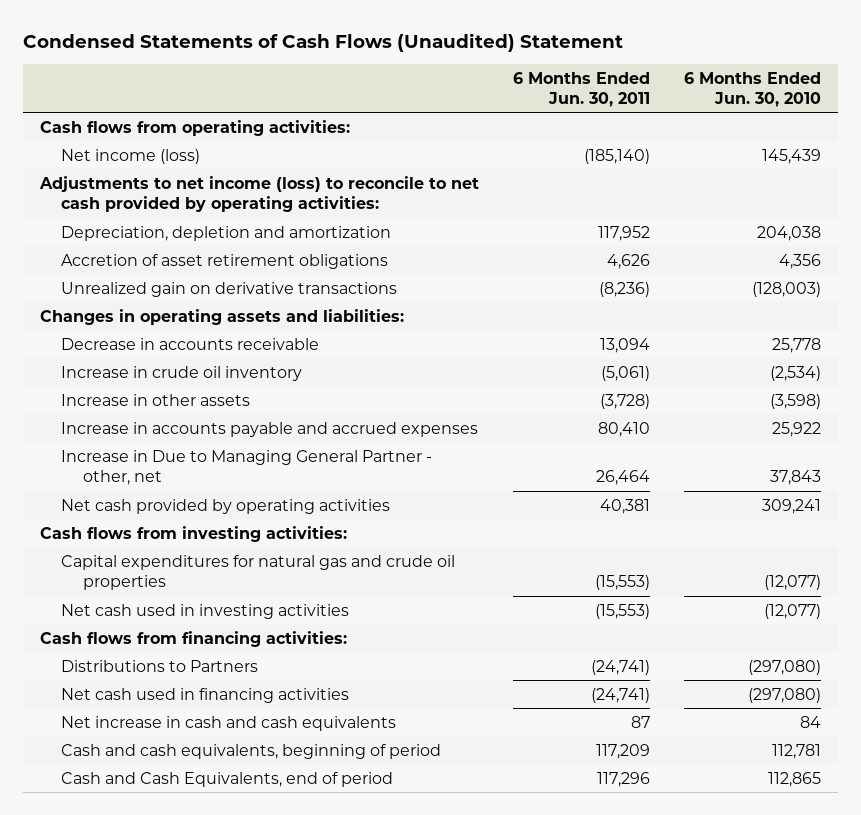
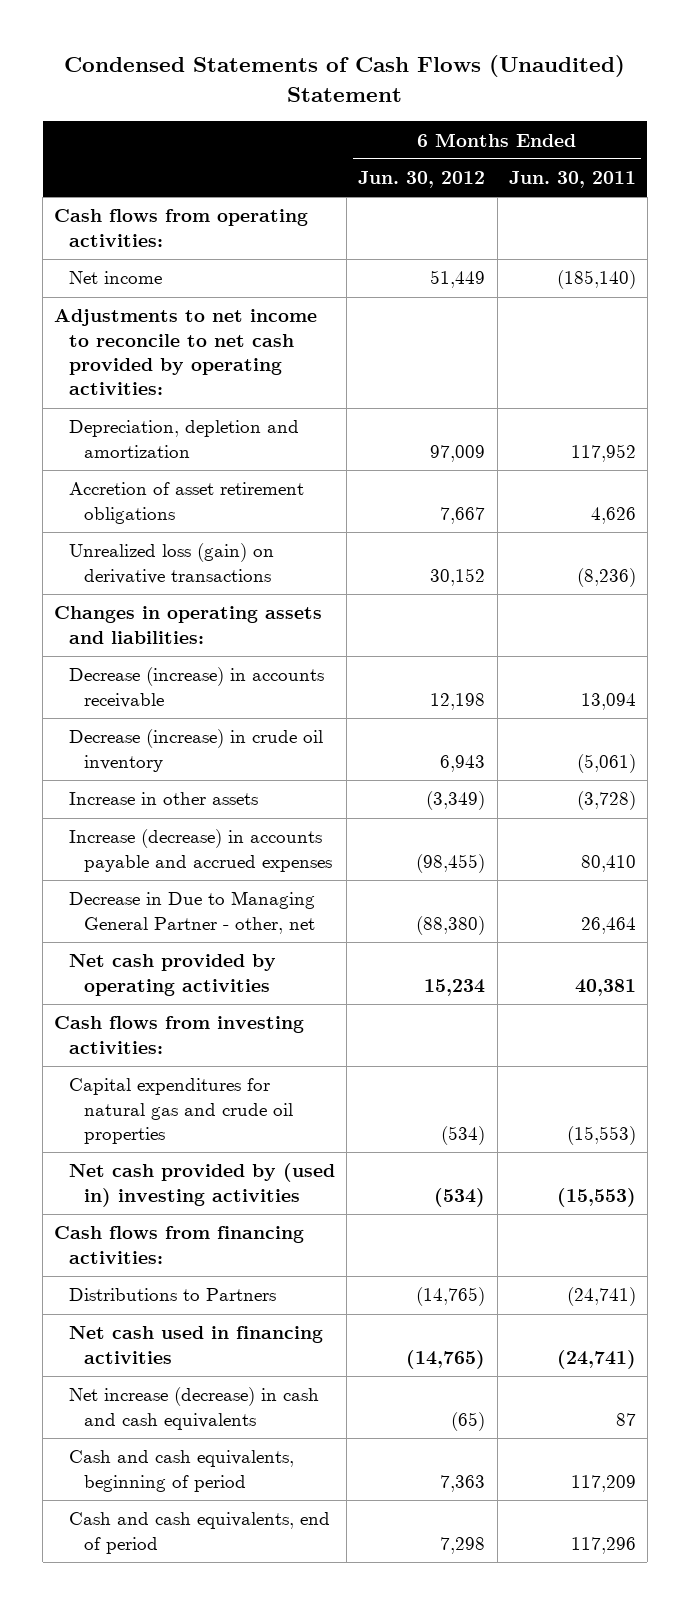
[684,71,822,107] 6 Months Ended Jun. 30, 2010 -> none
none -> [358,171,486,189] Jun. 30, 2012
[61,148,201,164] Net income (loss) -> [69,271,163,285] Net income
[39,175,480,213] Adjustments to net income (loss) to reconcile to net cash provided by operating activities: -> [54,309,318,396] Adjustments to net income to reconcile to net cash provided by operating activities:
[61,281,398,297] Unrealized gain on derivative transactions -> [69,543,275,584] Unrealized loss (gain) on derivative transactions
[61,337,320,350] Decrease in accounts receivable -> [69,667,325,708] Decrease (increase) in accounts receivable
[61,365,303,381] Increase in crude oil inventory -> [69,729,324,772] Decrease (increase) in crude oil inventory
[61,421,479,437] Increase in accounts payable and accrued expenses -> [69,829,333,872] Increase (decrease) in accounts payable and accrued expenses
[61,449,433,486] Increase in Due to Managing General Partner - other, net -> [69,891,316,934] Decrease in Due to Managing General Partner - other, net
[61,603,350,619] Net cash used in investing activities -> [69,1163,336,1207] Net cash provided by (used in) investing activities
[61,715,397,731] Net increase in cash and cash equivalents -> [69,1387,320,1430] Net increase (decrease) in cash and cash equivalents
[61,771,394,787] Cash and Cash Equivalents, end of period -> [69,1512,331,1554] Cash and cash equivalents, end of period

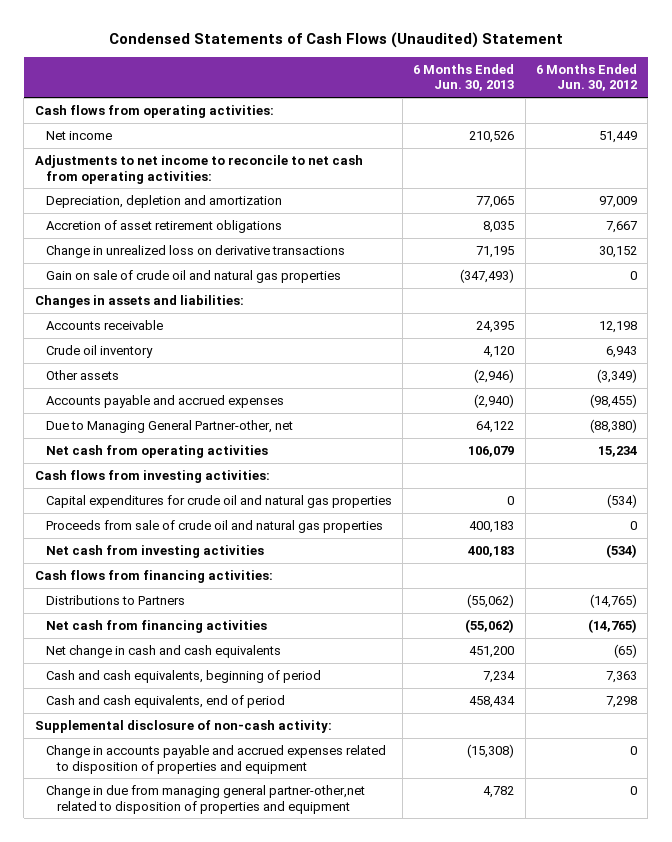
[508,171,636,189] Jun. 30, 2011 -> none
none -> [413,63,515,92] 6 Months Ended Jun. 30, 2013
[54,309,318,396] Adjustments to net income to reconcile to net cash provided by operating activities: -> [34,154,363,184] Adjustments to net income to reconcile to net cash from operating activities:
[69,543,275,584] Unrealized loss (gain) on derivative transactions -> [45,244,345,258] Change in unrealized loss on derivative transactions
none -> [45,269,341,283] Gain on sale of crude oil and natural gas properties
[54,606,323,644] Changes in operating assets and liabilities: -> [34,294,244,308] Changes in assets and liabilities:
[69,667,325,708] Decrease (increase) in accounts receivable -> [45,319,163,330] Accounts receivable
[69,729,324,772] Decrease (increase) in crude oil inventory -> [45,344,153,358] Crude oil inventory
[69,792,259,806] Increase in other assets -> [45,369,119,380] Other assets
[69,829,333,872] Increase (decrease) in accounts payable and accrued expenses -> [45,394,284,408] Accounts payable and accrued expenses
[69,891,316,934] Decrease in Due to Managing General Partner - other, net -> [45,419,293,433] Due to Managing General Partner-other, net
[69,954,277,996] Net cash provided by operating activities -> [45,444,268,458] Net cash from operating activities
[69,1078,294,1145] Capital expenditures for natural gas and crude oil properties -> [45,494,392,508] Capital expenditures for crude oil and natural gas properties
none -> [45,519,383,533] Proceeds from sale of crude oil and natural gas properties
[69,1163,336,1207] Net cash provided by (used in) investing activities -> [45,544,264,558] Net cash from investing activities
[69,1326,324,1364] Net cash used in financing activities -> [45,619,267,633] Net cash from financing activities
[69,1387,320,1430] Net increase (decrease) in cash and cash equivalents -> [45,644,281,658] Net change in cash and cash equivalents
none -> [34,719,332,733] Supplemental disclosure of non-cash activity:
none -> [45,744,386,774] Change in accounts payable and accrued expenses related to disposition of properties and equipment
none -> [45,784,365,814] Change in due from managing general partner-other,net related to disposition of properties and equipment

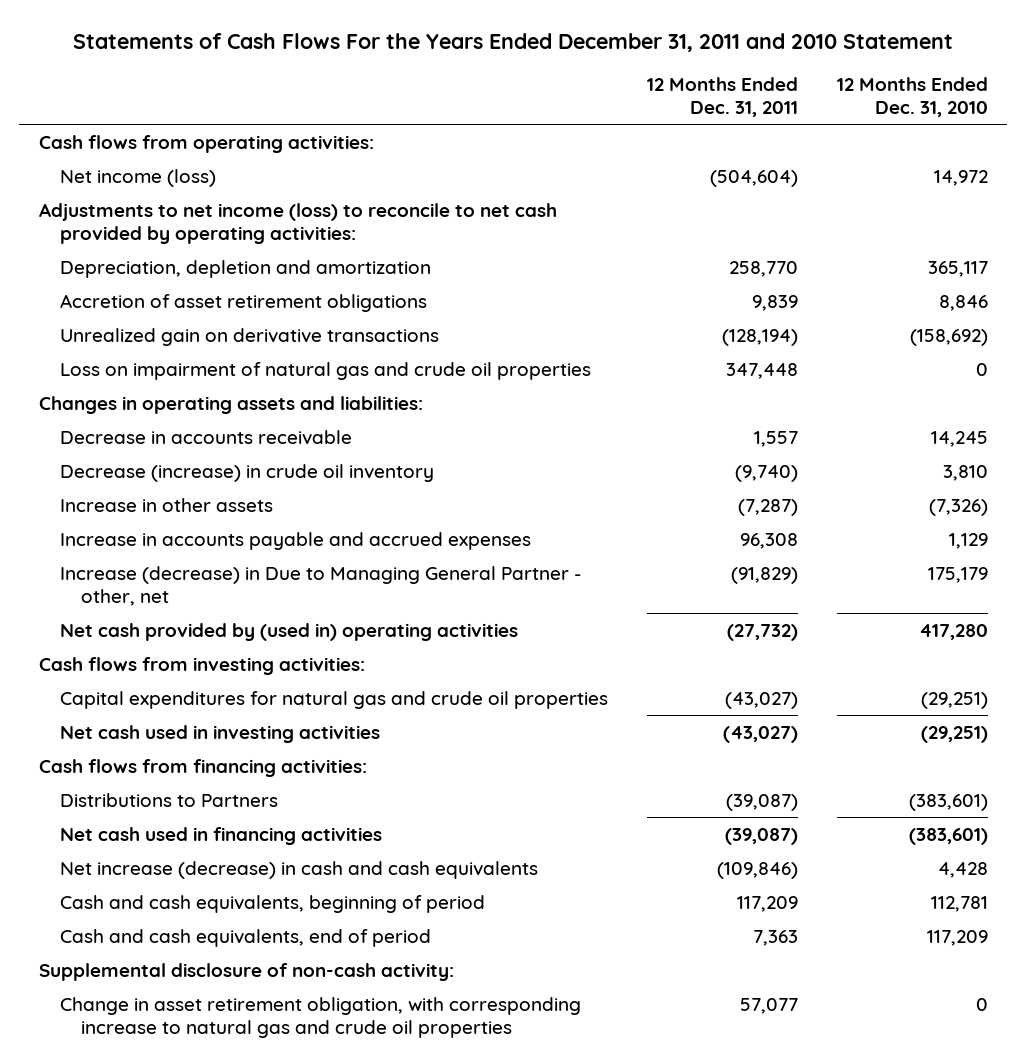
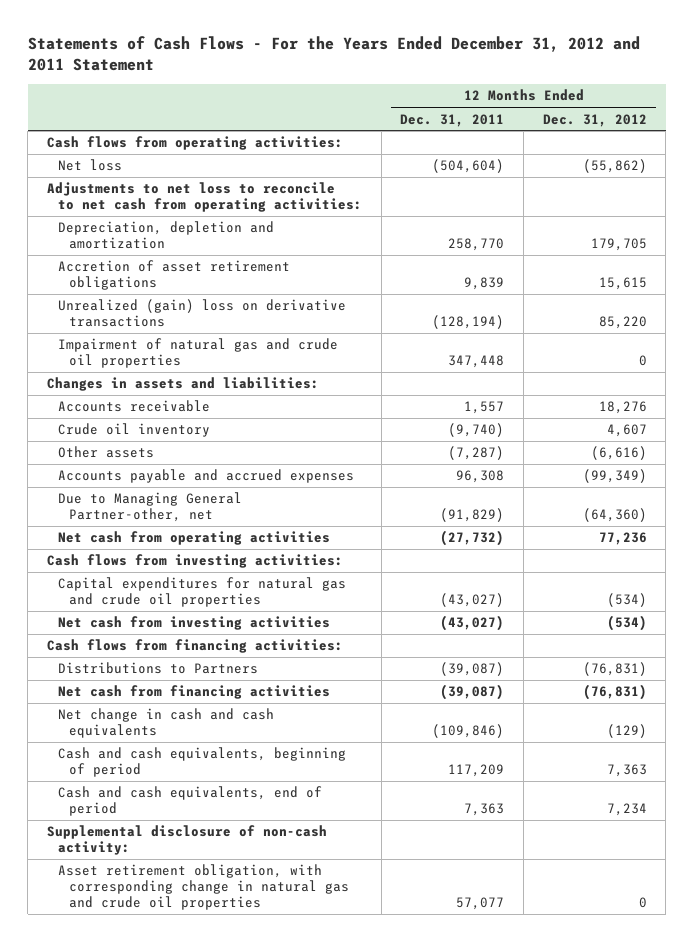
[73,32,954,52] Statements of Cash Flows For the Years Ended December 31, 2011 and 2010 Statement -> [27,35,640,72] Statements of Cash Flows - For the Years Ended December 31, 2012 and 2011 Statement
[836,77,988,118] 12 Months Ended Dec. 31, 2010 -> none
none -> [542,113,647,127] Dec. 31, 2012
[59,168,216,187] Net income (loss) -> [58,159,123,172] Net loss
[38,202,557,244] Adjustments to net income (loss) to reconcile to net cash provided by operating activities: -> [46,182,363,213] Adjustments to net loss to reconcile to net cash from operating activities:
[59,327,439,346] Unrealized gain on derivative transactions -> [58,299,347,328] Unrealized (gain) loss on derivative transactions
[59,361,591,380] Loss on impairment of natural gas and crude oil properties -> [58,338,339,369] Impairment of natural gas and crude oil properties
[38,395,423,414] Changes in operating assets and liabilities: -> [46,377,319,392] Changes in assets and liabilities:
[59,429,352,445] Decrease in accounts receivable -> [58,400,211,413] Accounts receivable
[59,463,434,482] Decrease (increase) in crude oil inventory -> [58,423,211,438] Crude oil inventory
[59,497,273,512] Increase in other assets -> [58,446,155,459] Other assets
[59,531,531,550] Increase in accounts payable and accrued expenses -> [58,469,355,484] Accounts payable and accrued expenses
[59,565,581,606] Increase (decrease) in Due to Managing General Partner - other, net -> [58,492,243,523] Due to Managing General Partner-other, net
[59,622,518,641] Net cash provided by (used in) operating activities -> [58,531,331,546] Net cash from operating activities
[59,724,380,743] Net cash used in investing activities -> [58,616,331,631] Net cash from investing activities
[59,826,382,845] Net cash used in financing activities -> [58,685,331,700] Net cash from financing activities
[59,860,538,879] Net increase (decrease) in cash and cash equivalents -> [58,708,275,739] Net change in cash and cash equivalents
[59,996,581,1038] Change in asset retirement obligation, with corresponding increase to natural gas and crude oil properties -> [58,864,350,911] Asset retirement obligation, with corresponding change in natural gas and crude oil properties

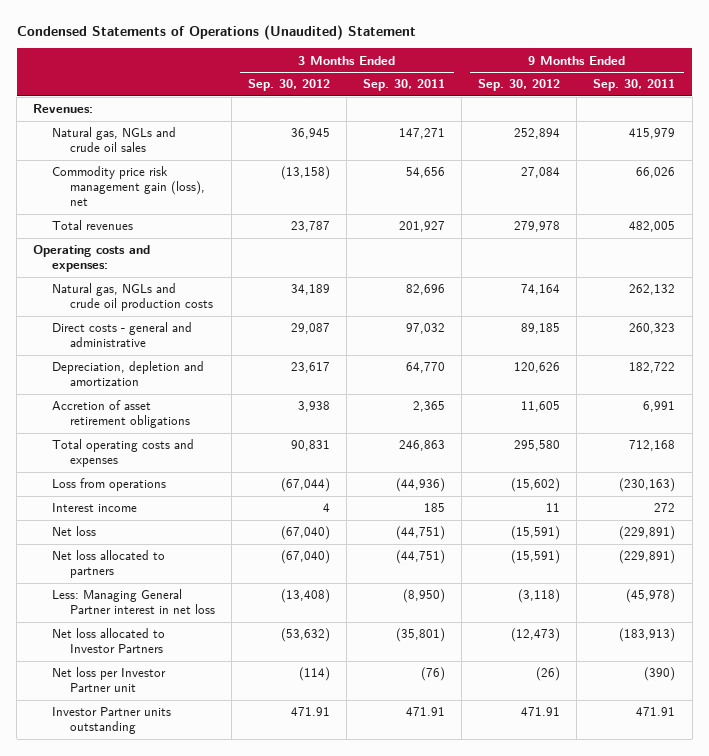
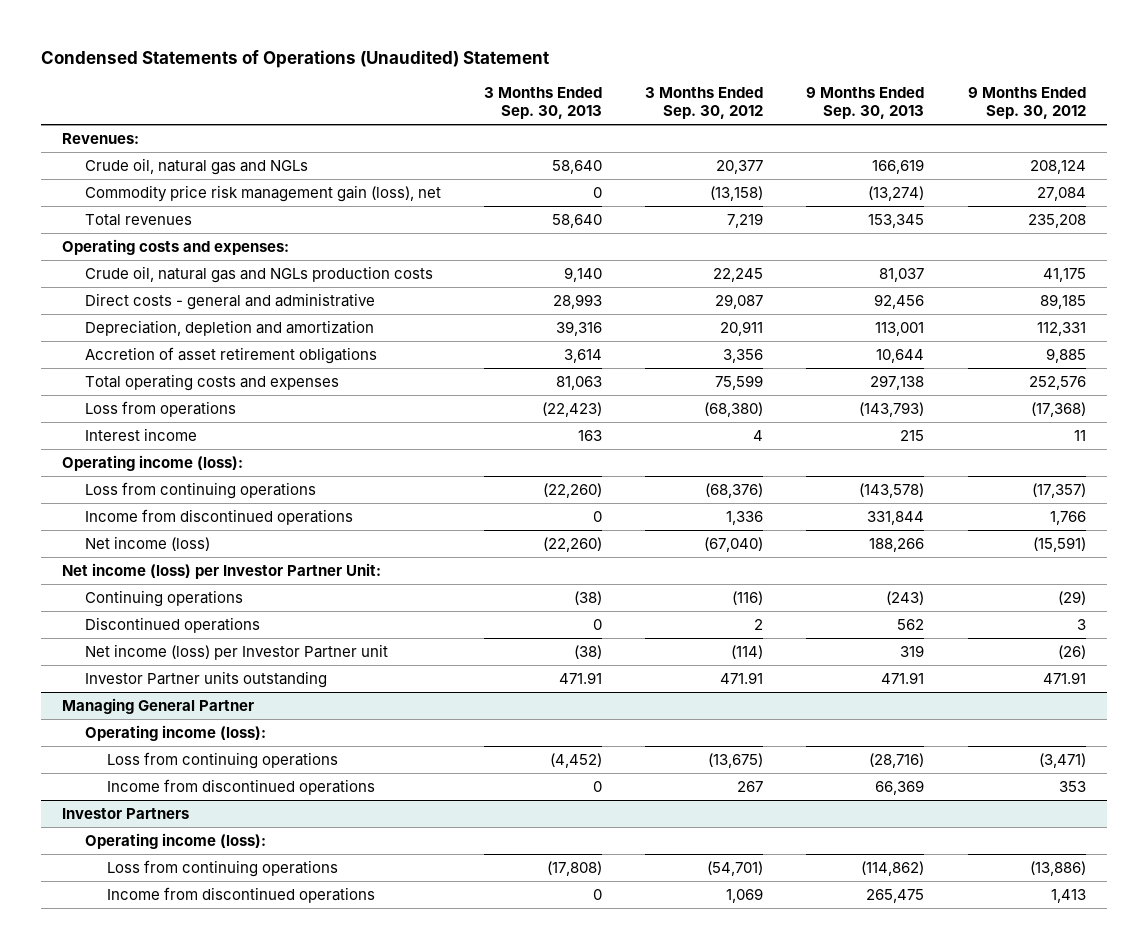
[363,79,446,92] Sep. 30, 2011 -> none
[593,79,676,92] Sep. 30, 2011 -> none
none -> [483,86,602,120] 3 Months Ended Sep. 30, 2013
none -> [806,86,925,120] 9 Months Ended Sep. 30, 2013
[51,127,176,153] Natural gas, NGLs and crude oil sales -> [84,157,308,175] Crude oil, natural gas and NGLs
[291,128,331,140] 36,945 -> [716,159,764,174] 20,377
[514,128,561,140] 252,894 -> [1029,159,1086,174] 208,124
[291,221,331,233] 23,787 -> [727,212,764,228] 7,219
[514,221,561,233] 279,978 -> [1027,213,1086,228] 235,208
[51,283,214,312] Natural gas, NGLs and crude oil production costs -> [84,265,433,283] Crude oil, natural gas and NGLs production costs
[291,284,331,296] 34,189 -> [713,267,764,282] 22,245
[521,284,561,296] 74,164 -> [1042,267,1086,282] 41,175
[291,362,331,374] 23,617 -> [720,320,764,336] 20,911
[514,362,561,374] 120,626 -> [1036,321,1086,336] 112,331
[298,401,331,413] 3,938 -> [723,348,764,363] 3,356
[521,401,561,413] 11,605 -> [1045,347,1086,363] 9,885
[291,440,331,452] 90,831 -> [715,374,764,390] 75,599
[514,440,561,452] 295,580 -> [1028,375,1086,390] 252,576
[281,478,331,493] (67,044) -> [704,401,764,417] (68,380)
[511,478,561,493] (15,602) -> [1030,401,1086,417] (17,368)
[51,550,165,579] Net loss allocated to partners -> none
[51,589,216,615] Less: Managing General Partner interest in net loss -> none
[51,628,165,654] Net loss allocated to Investor Partners -> none
none -> [62,454,244,471] Operating income (loss):
none -> [84,481,316,499] Loss from continuing operations
none -> [84,508,353,525] Income from discontinued operations
[51,526,96,537] Net loss -> [84,535,210,551] Net income (loss)
none -> [62,562,382,579] Net income (loss) per Investor Partner Unit:
none -> [84,589,243,607] Continuing operations
none -> [84,616,260,633] Discontinued operations
[51,667,166,693] Net loss per Investor Partner unit -> [84,643,388,660] Net income (loss) per Investor Partner unit
none -> [62,697,255,714] Managing General Partner
none -> [84,724,266,741] Operating income (loss):
none -> [107,751,339,769] Loss from continuing operations
none -> [107,778,376,795] Income from discontinued operations
none -> [62,807,190,819] Investor Partners
none -> [84,832,266,849] Operating income (loss):
none -> [107,859,339,877] Loss from continuing operations
none -> [107,886,376,903] Income from discontinued operations

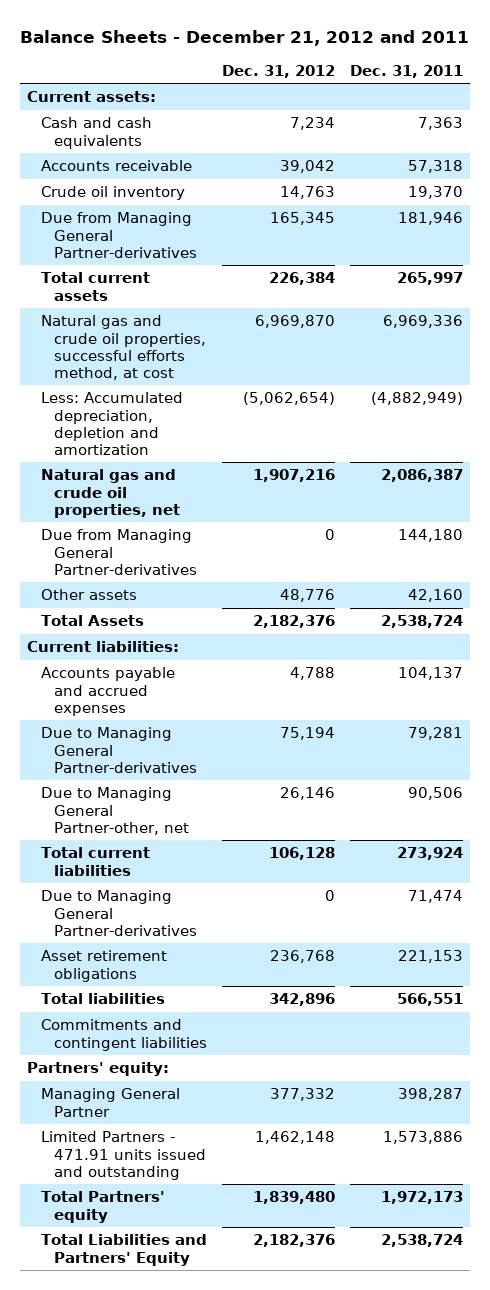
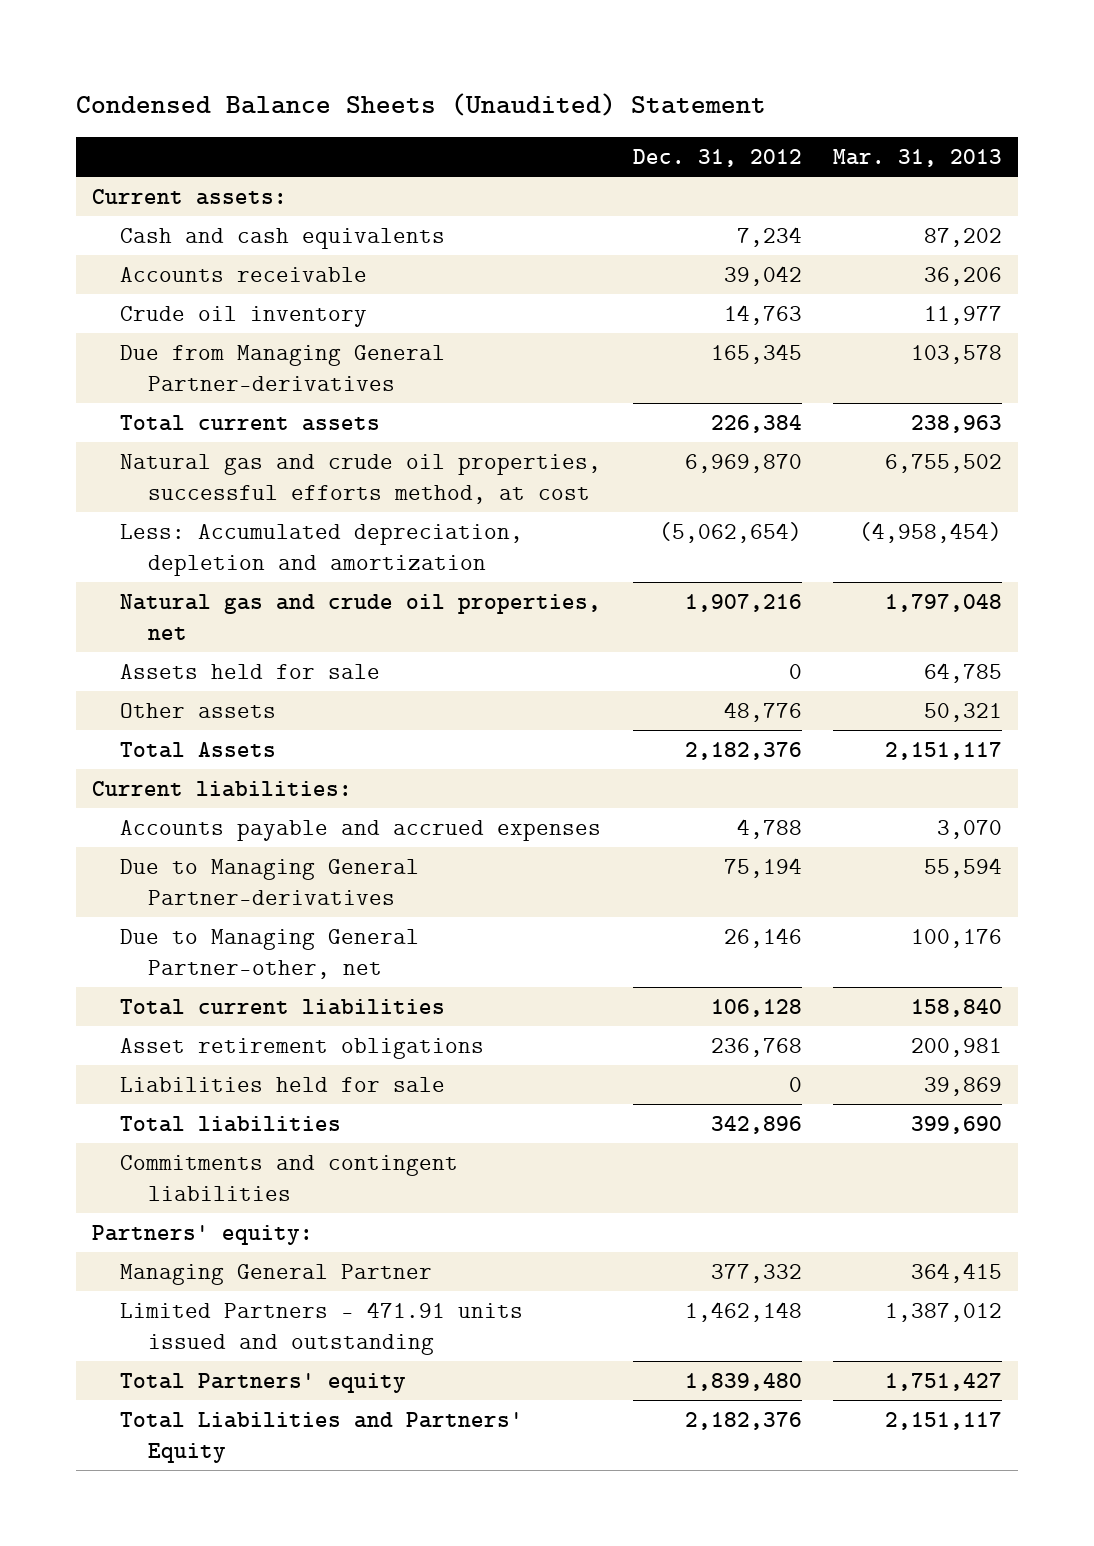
[19,29,469,46] Balance Sheets - December 21, 2012 and 2011 -> [76,93,767,117] Condensed Balance Sheets (Unaudited) Statement
[349,64,463,78] Dec. 31, 2011 -> none
none -> [833,148,1003,167] Mar. 31, 2013
[40,529,198,575] Due from Managing General Partner-derivatives -> none
none -> [119,663,380,679] Assets held for sale
[40,890,198,936] Due to Managing General Partner-derivatives -> none
none -> [119,1076,445,1092] Liabilities held for sale

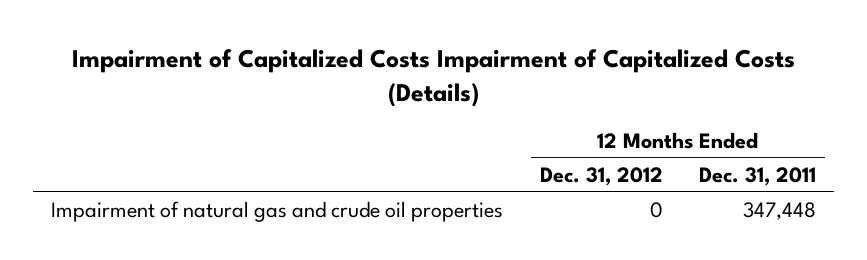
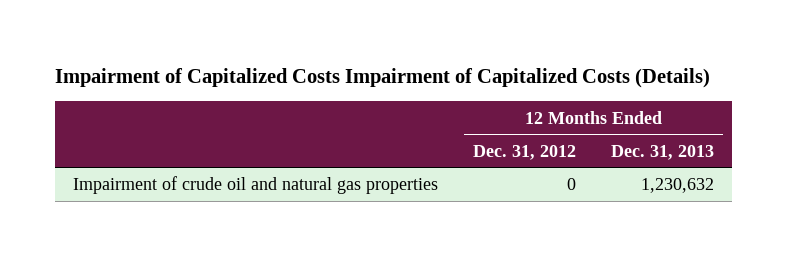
[699,166,817,186] Dec. 31, 2011 -> none
none -> [611,144,715,160] Dec. 31, 2013
[51,201,504,223] Impairment of natural gas and crude oil properties -> [72,176,438,195] Impairment of crude oil and natural gas properties

